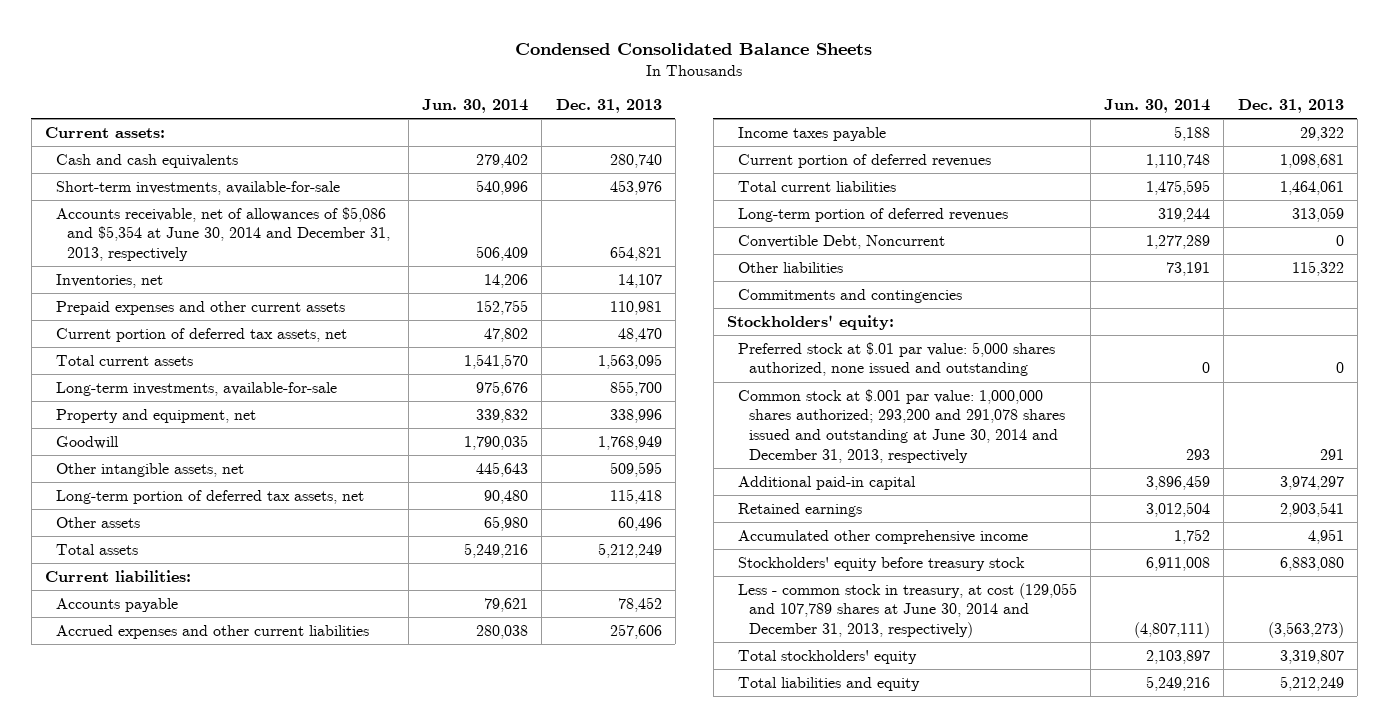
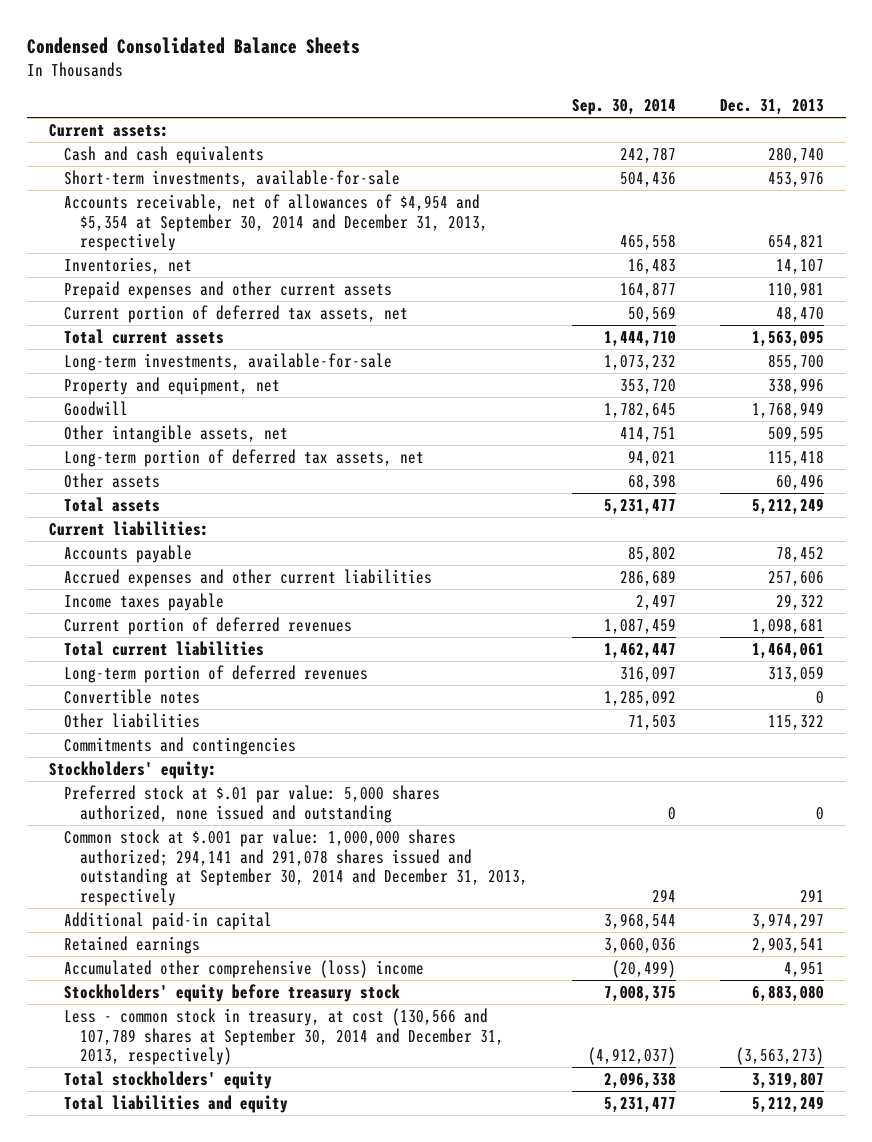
[422,98,529,113] Jun. 30, 2014 -> none
none -> [571,99,676,116] Sep. 30, 2014
[55,206,390,261] Accounts receivable, net of allowances of $5,086 and $5,354 at June 30, 2014 and December 31, 2013, respectively -> [64,193,488,252] Accounts receivable, net of allowances of $4,954 and $5,354 at September 30, 2014 and December 31, 2013, respectively
[737,234,945,249] Convertible Debt, Noncurrent -> [64,688,201,704] Convertible notes
[737,388,1065,463] Common stock at $.001 par value: 1,000,000 shares authorized; 293,200 and 291,078 shares issued and outstanding at June 30, 2014 and December 31, 2013, respectively -> [64,828,528,906] Common stock at $.001 par value: 1,000,000 shares authorized; 294,141 and 291,078 shares issued and outstanding at September 30, 2014 and December 31, 2013, respectively
[737,529,1028,544] Accumulated other comprehensive income -> [64,959,425,978] Accumulated other comprehensive (loss) income
[737,582,1077,638] Less - common stock in treasury, at cost (129,055 and 107,789 shares at June 30, 2014 and December 31, 2013, respectively) -> [64,1007,504,1066] Less - common stock in treasury, at cost (130,566 and 107,789 shares at September 30, 2014 and December 31, 2013, respectively)

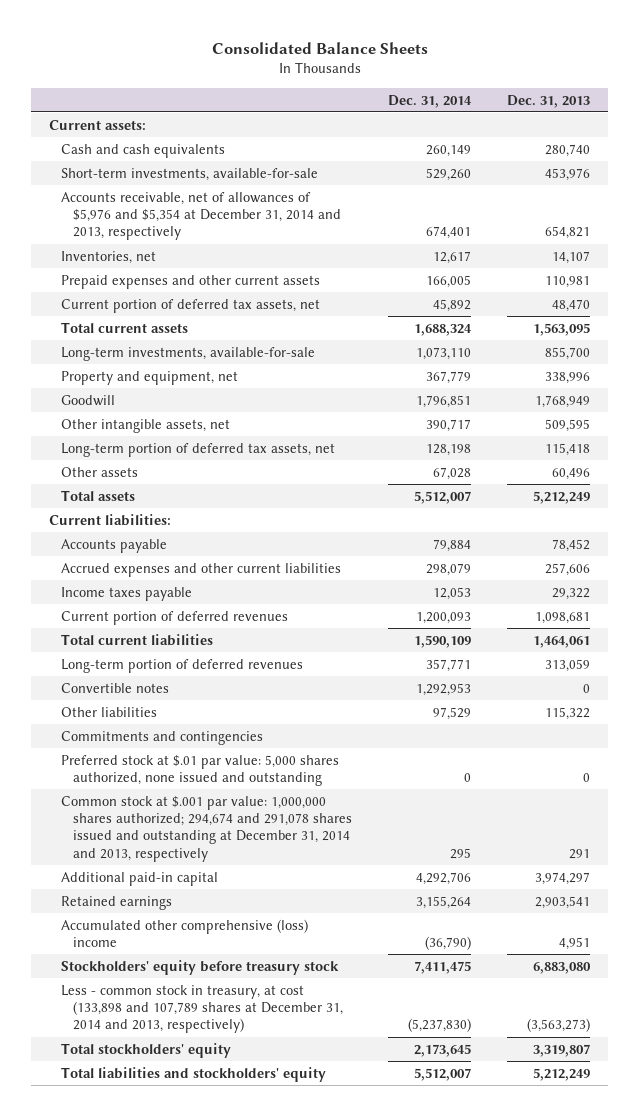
[26,37,360,55] Condensed Consolidated Balance Sheets -> [211,41,428,54] Consolidated Balance Sheets
[571,99,676,116] Sep. 30, 2014 -> none
none -> [388,94,473,108] Dec. 31, 2014
[64,193,488,252] Accounts receivable, net of allowances of $4,954 and $5,354 at September 30, 2014 and December 31, 2013, respectively -> [61,191,342,241] Accounts receivable, net of allowances of $5,976 and $5,354 at December 31, 2014 and 2013, respectively
[48,760,217,779] Stockholders' equity: -> none
[64,828,528,906] Common stock at $.001 par value: 1,000,000 shares authorized; 294,141 and 291,078 shares issued and outstanding at September 30, 2014 and December 31, 2013, respectively -> [61,795,353,862] Common stock at $.001 par value: 1,000,000 shares authorized; 294,674 and 291,078 shares issued and outstanding at December 31, 2014 and 2013, respectively
[64,1007,504,1066] Less - common stock in treasury, at cost (130,566 and 107,789 shares at September 30, 2014 and December 31, 2013, respectively) -> [61,984,344,1034] Less - common stock in treasury, at cost (133,898 and 107,789 shares at December 31, 2014 and 2013, respectively)
[64,1094,289,1113] Total liabilities and equity -> [61,1066,327,1082] Total liabilities and stockholders' equity

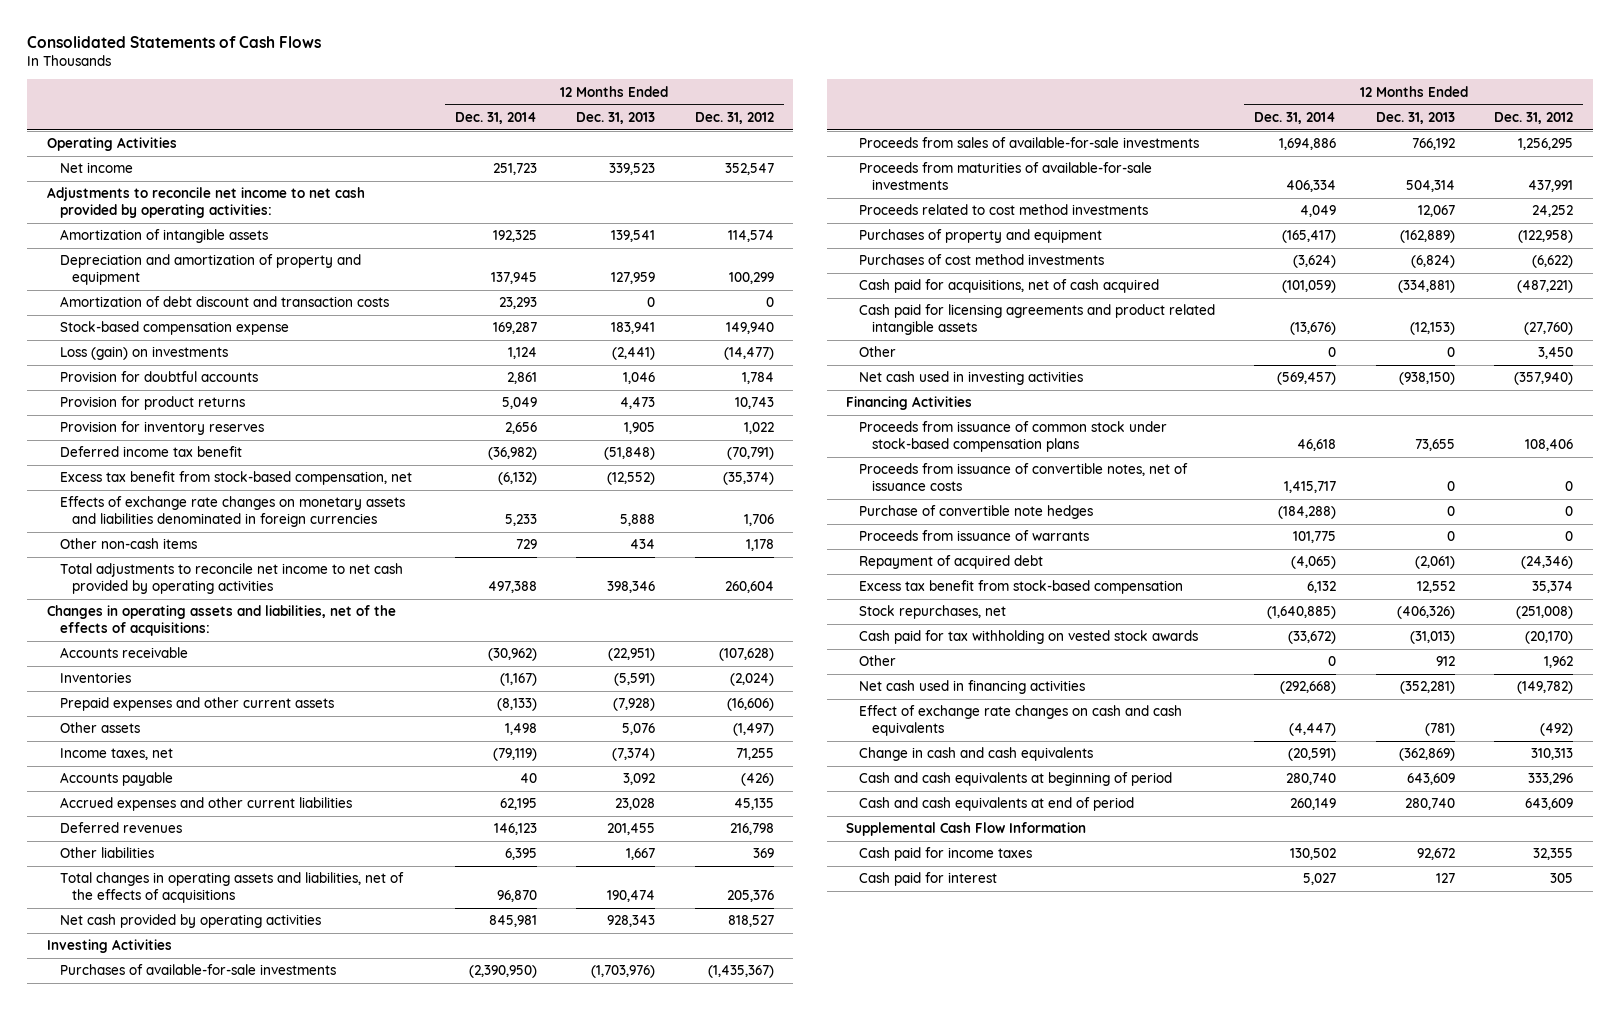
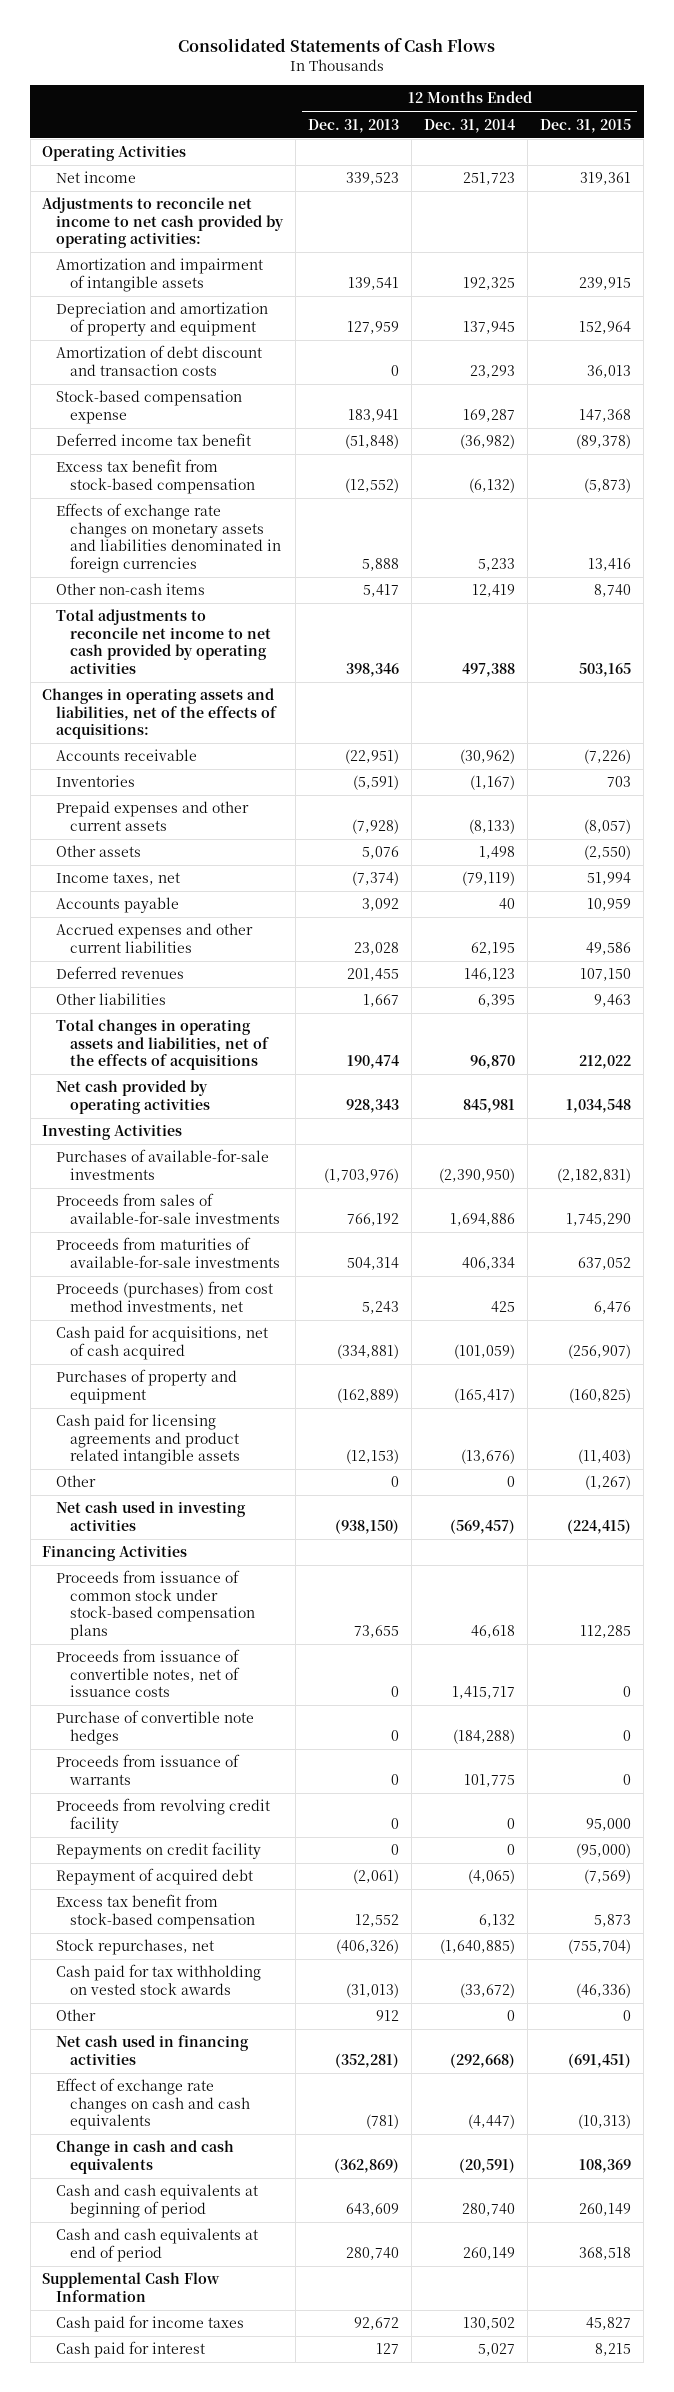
[694,111,774,124] Dec. 31, 2012 -> none
none -> [540,118,632,133] Dec. 31, 2015
[59,229,268,244] Amortization of intangible assets -> [56,258,264,292] Amortization and impairment of intangible assets
[59,346,228,361] Loss (gain) on investments -> none
[59,371,258,383] Provision for doubtful accounts -> none
[59,396,245,411] Provision for product returns -> none
[59,421,264,436] Provision for inventory reserves -> none
[59,471,412,486] Excess tax benefit from stock-based compensation, net -> [56,459,256,494] Excess tax benefit from stock-based compensation
[516,539,538,550] 729 -> [472,584,516,598] 12,419
[630,539,656,550] 434 -> [363,584,400,598] 5,417
[858,254,1104,266] Purchases of cost method investments -> none
[858,204,1148,216] Proceeds related to cost method investments -> [56,1281,274,1314] Proceeds (purchases) from cost method investments, net
[1300,205,1337,218] 4,049 -> [491,1300,516,1312] 425
[1417,205,1455,218] 12,067 -> [362,1300,400,1314] 5,243
[858,229,1102,244] Purchases of property and equipment -> [56,1369,238,1404] Purchases of property and equipment
none -> [56,1798,271,1833] Proceeds from revolving credit facility
none -> [56,1842,262,1860] Repayments on credit facility

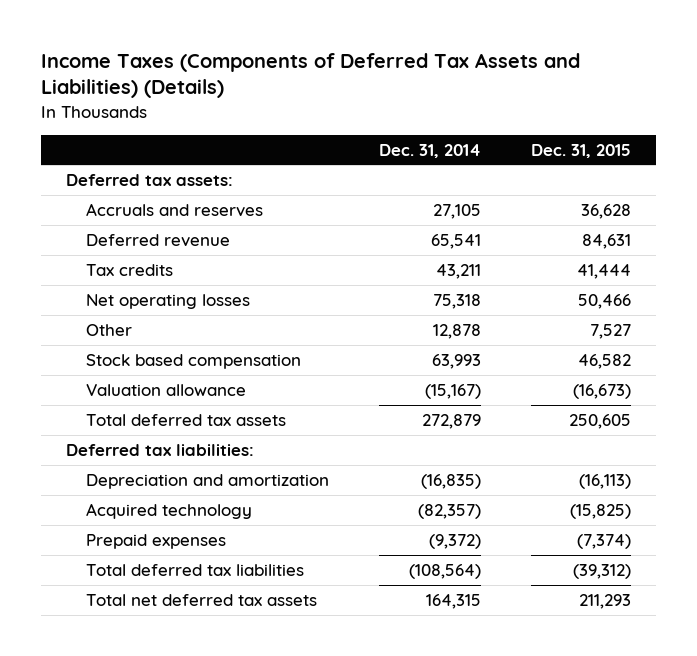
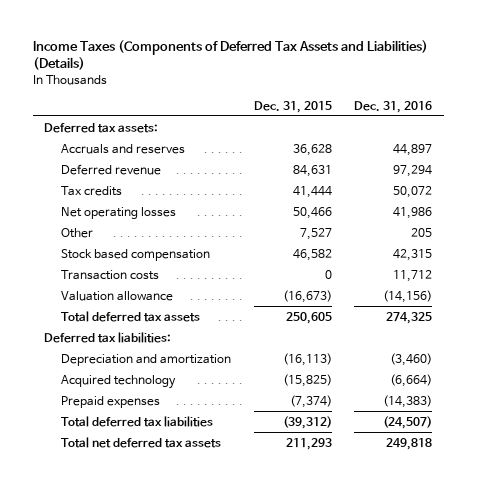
[379,143,482,158] Dec. 31, 2014 -> none
none -> [354,100,433,113] Dec. 31, 2016
none -> [61,269,160,280] Transaction costs

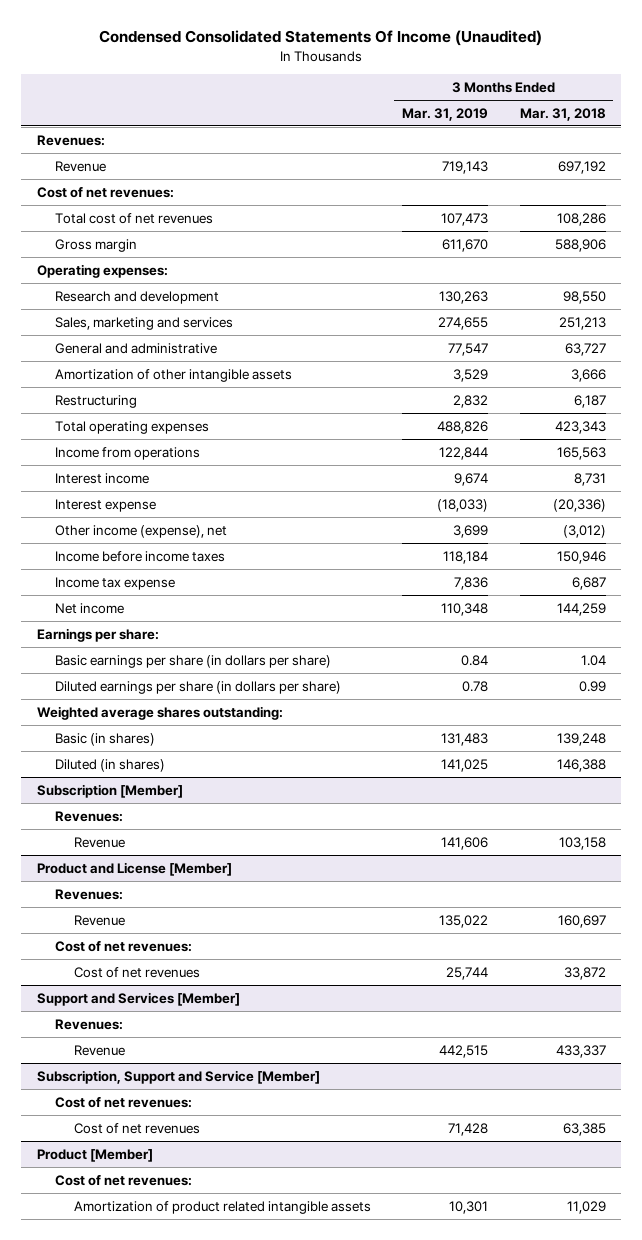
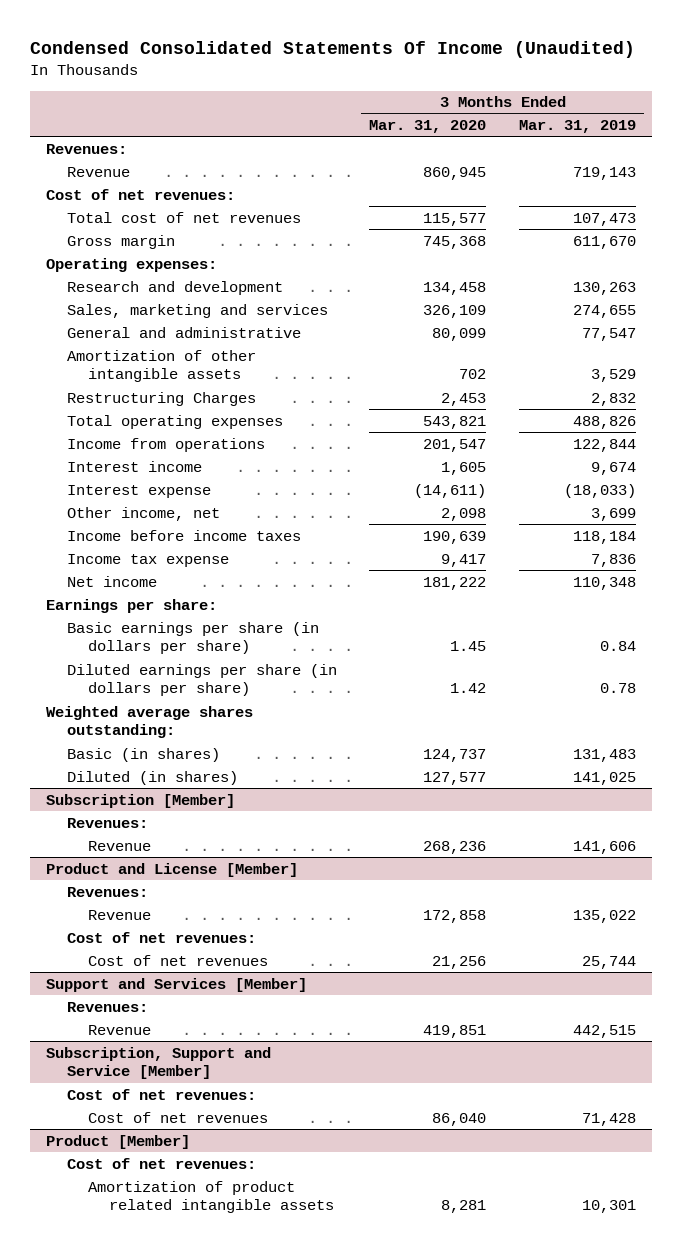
[519,107,606,121] Mar. 31, 2018 -> none
none -> [369,119,487,133] Mar. 31, 2020
[55,394,138,408] Restructuring -> [66,391,256,406] Restructuring Charges
[55,524,228,538] Other income (expense), net -> [66,506,220,521] Other income, net

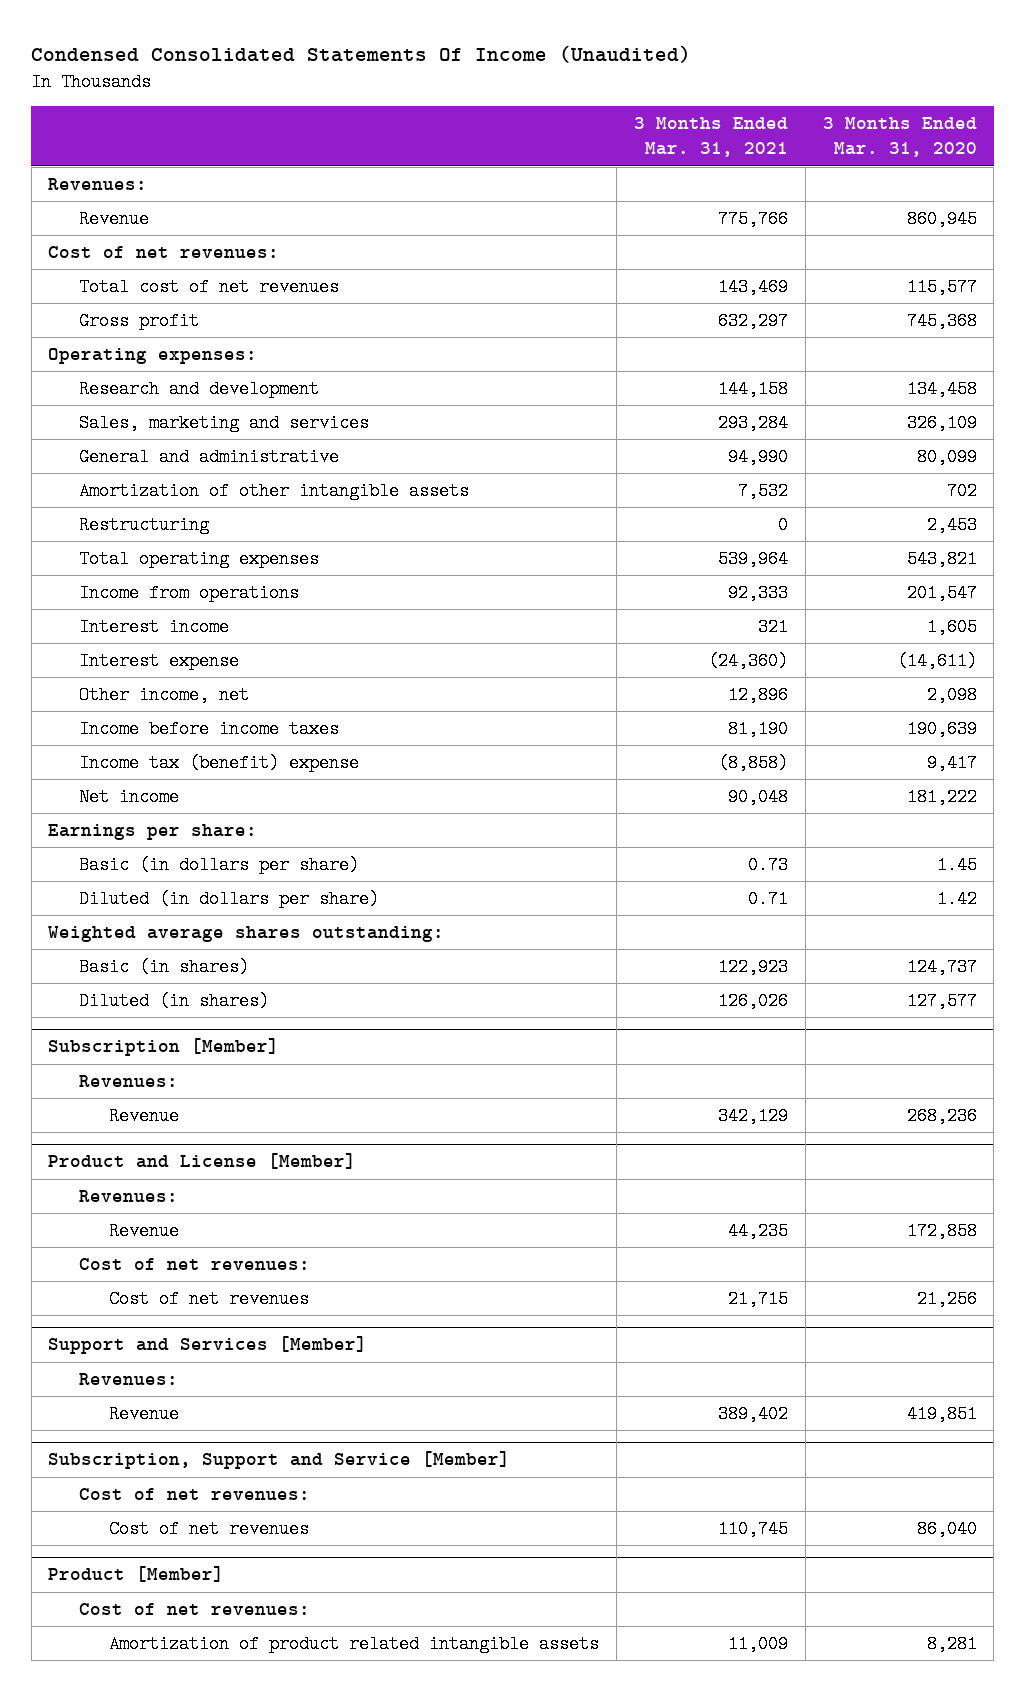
[518,119,636,133] Mar. 31, 2019 -> none
none -> [633,117,788,158] 3 Months Ended Mar. 31, 2021
[66,234,175,249] Gross margin -> [78,311,199,330] Gross profit
[66,391,256,406] Restructuring Charges -> [78,515,209,534] Restructuring
[66,553,229,567] Income tax expense -> [78,753,359,772] Income tax (benefit) expense
[66,621,319,655] Basic earnings per share (in dollars per share) -> [78,855,359,874] Basic (in dollars per share)
[66,663,337,697] Diluted earnings per share (in dollars per share) -> [78,889,379,908] Diluted (in dollars per share)

